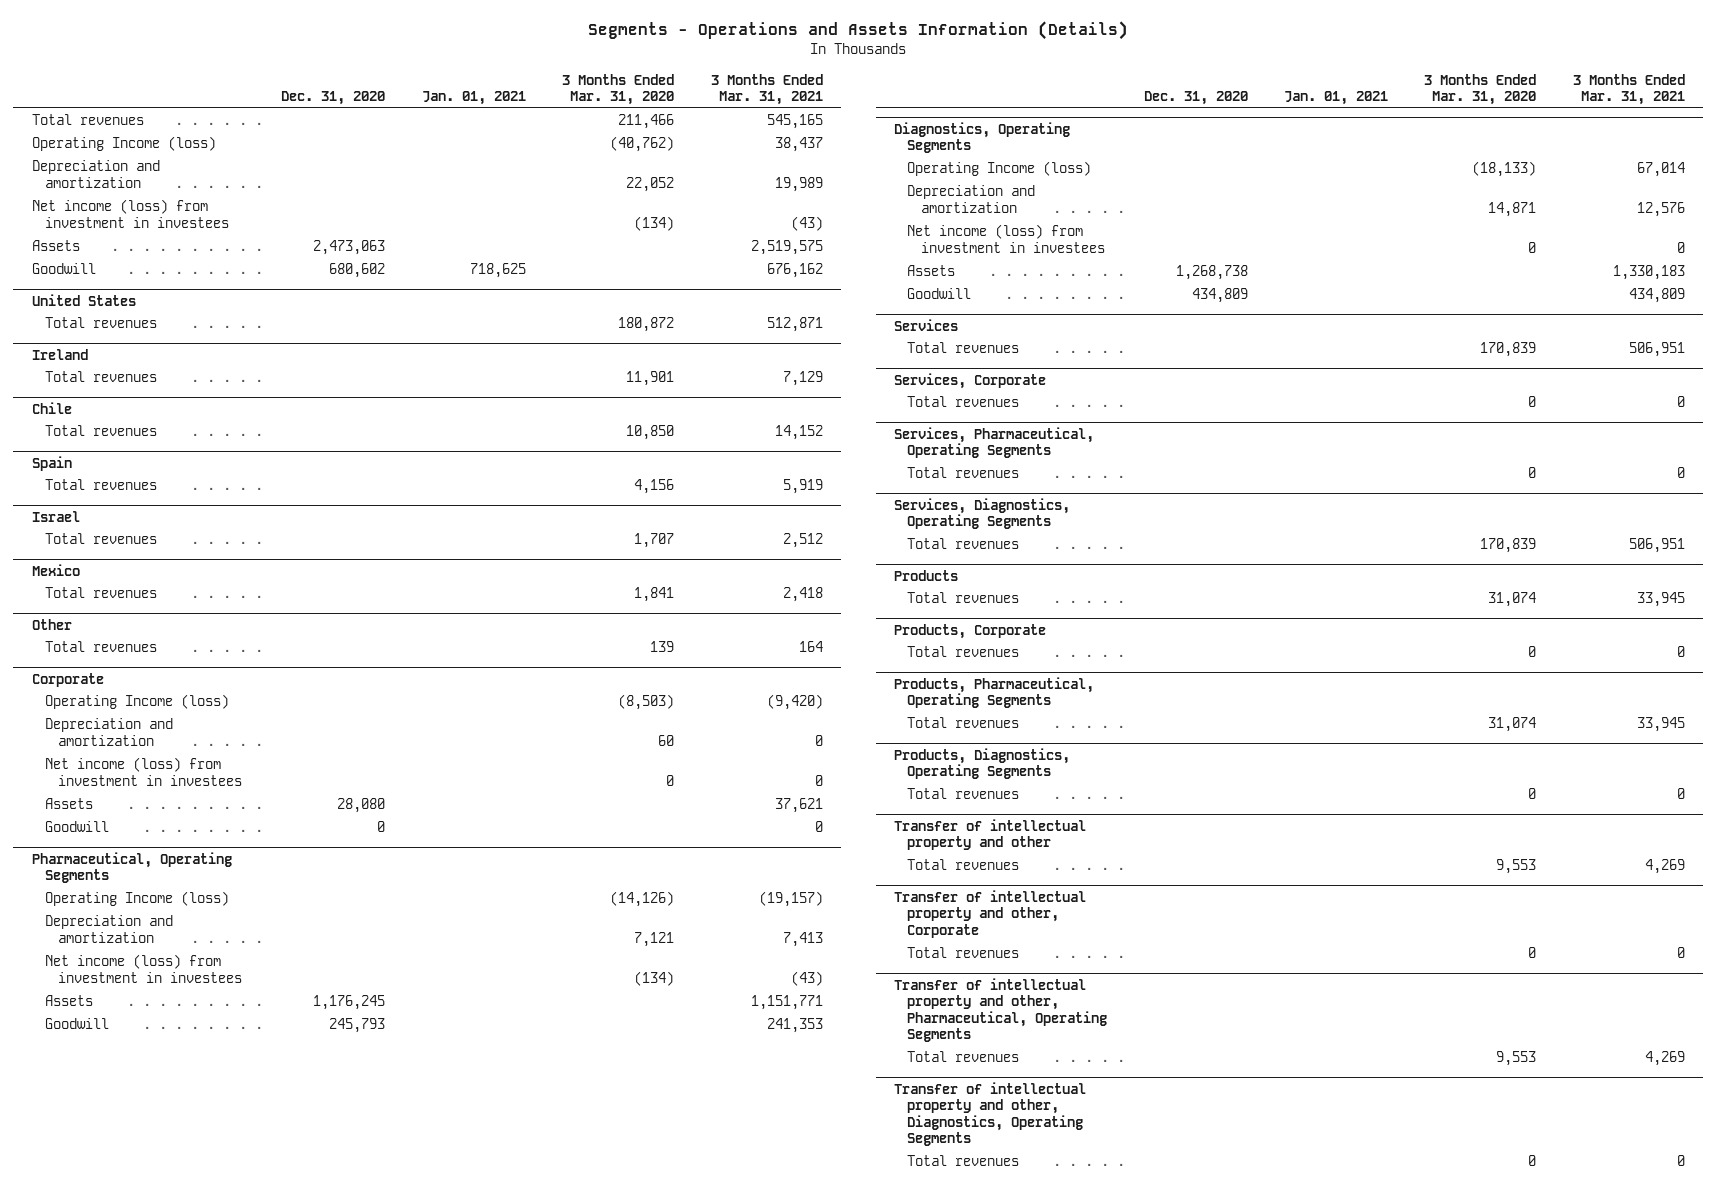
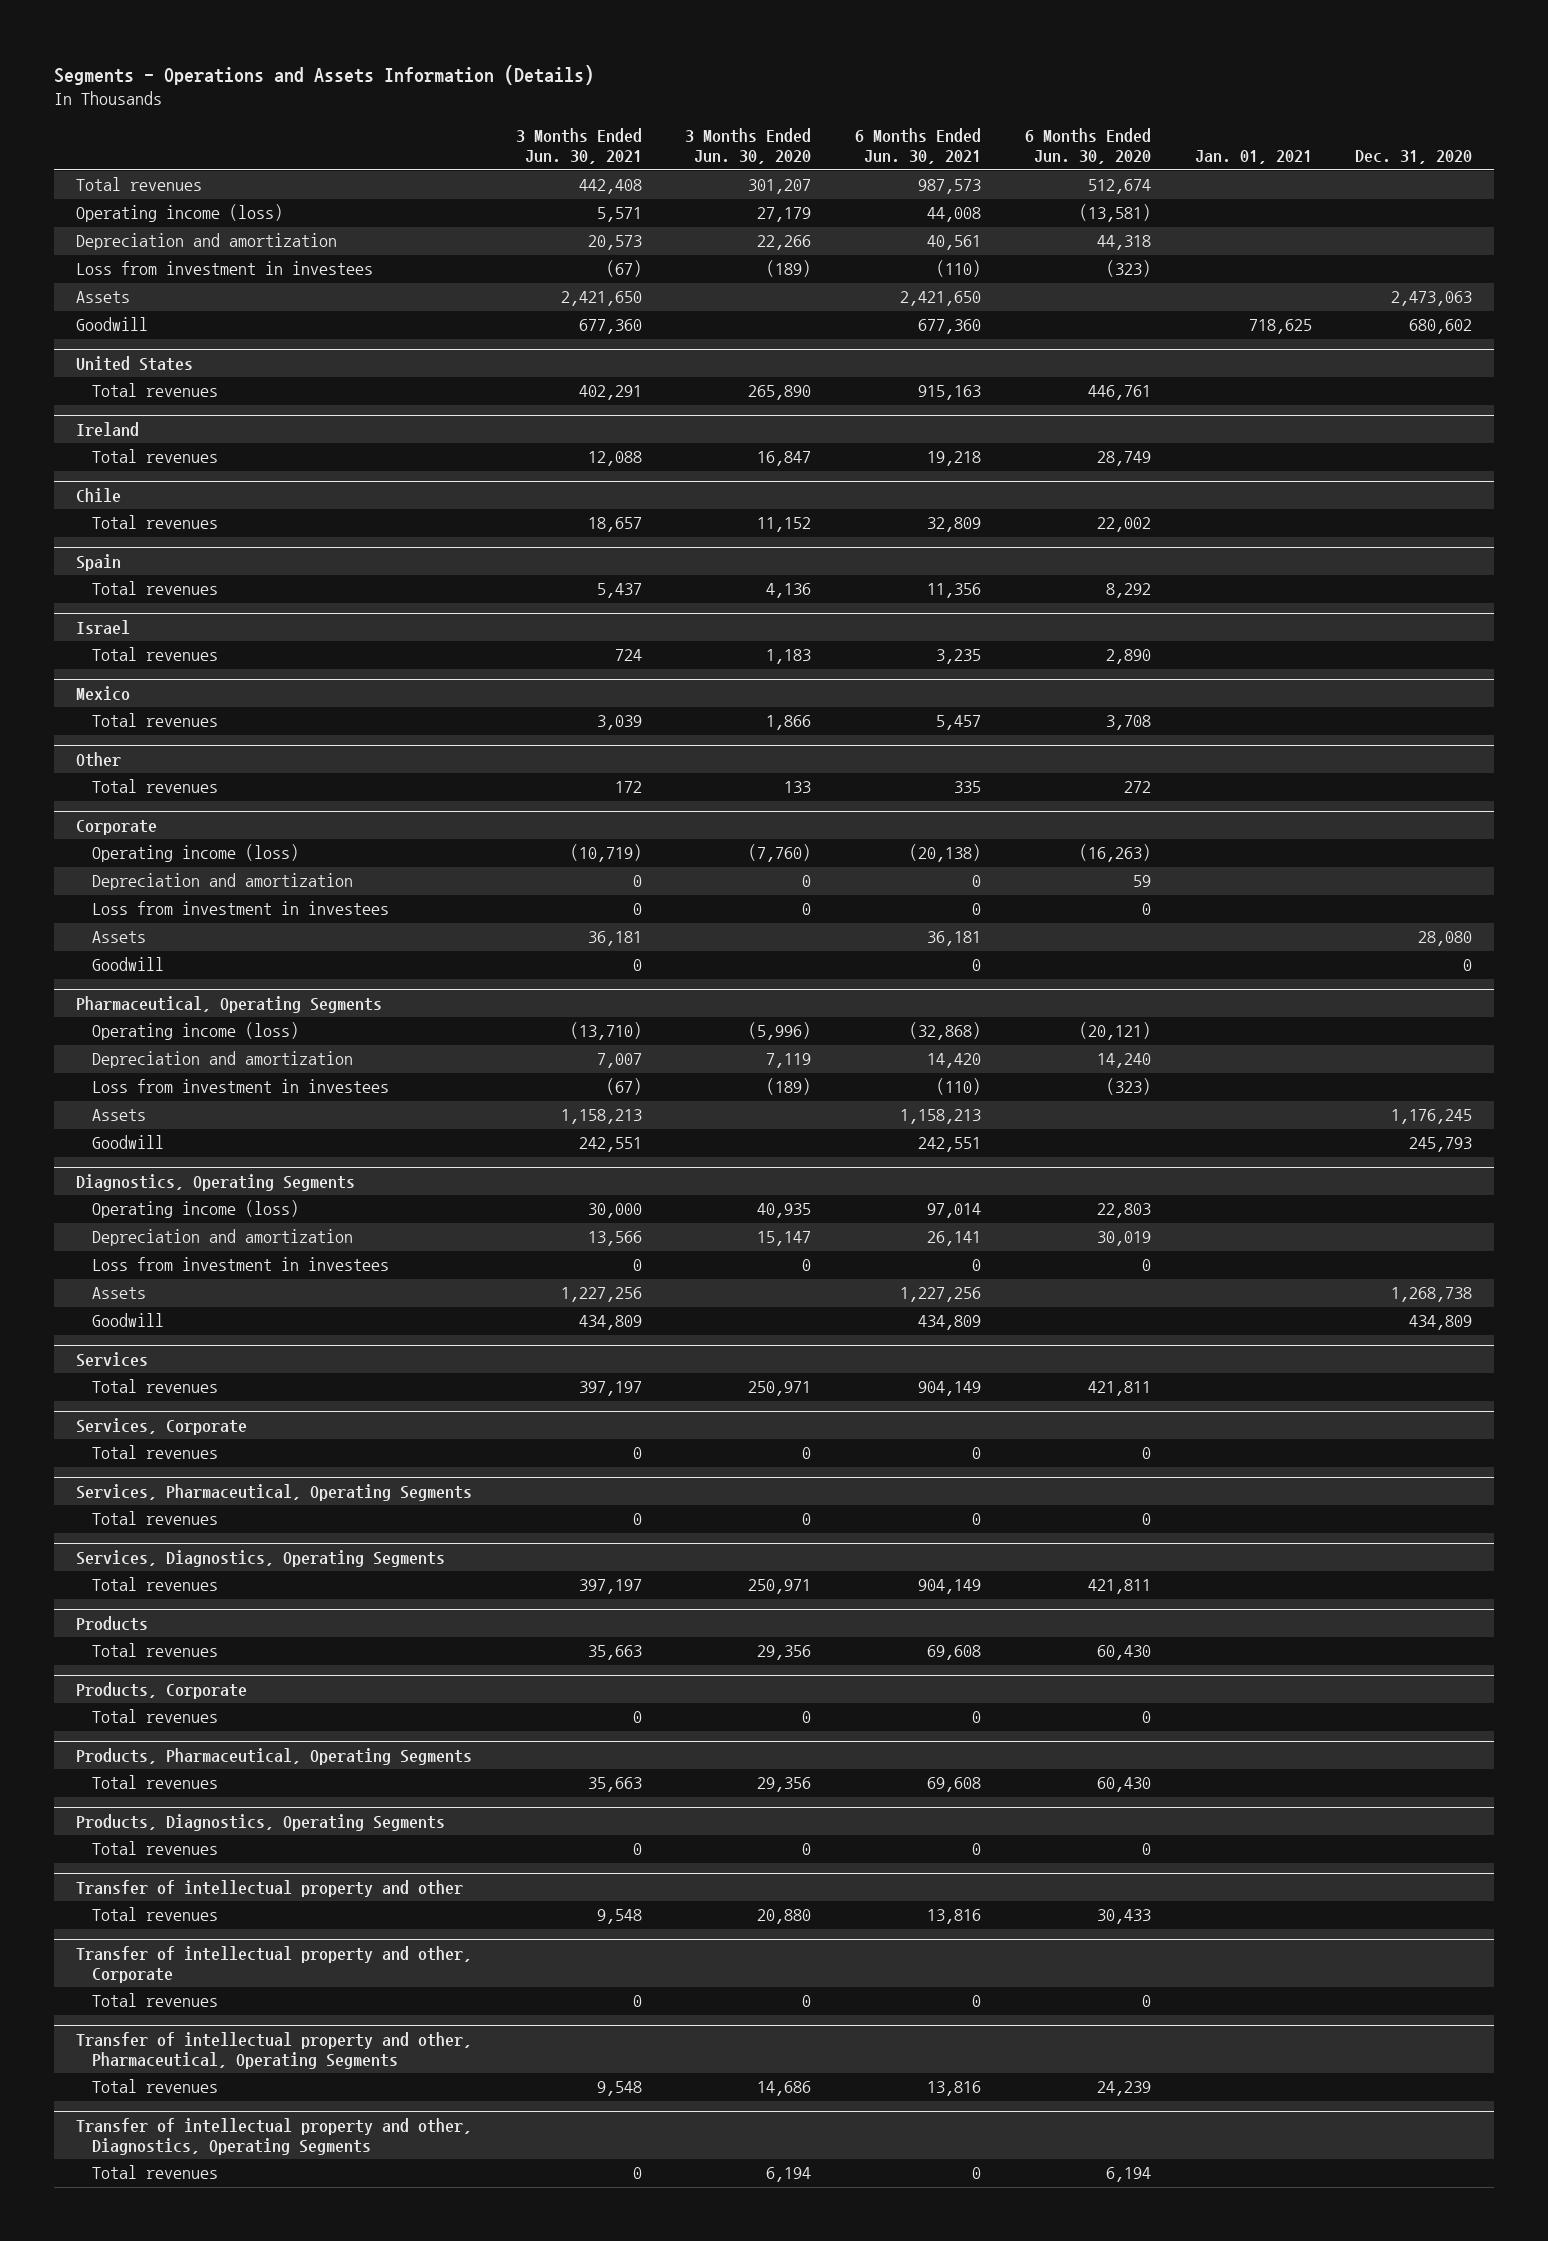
[562,73,675,106] 3 Months Ended Mar. 31, 2020 -> none
[710,73,823,106] 3 Months Ended Mar. 31, 2021 -> none
none -> [515,127,642,165] 3 Months Ended Jun. 30, 2021
none -> [685,127,812,165] 3 Months Ended Jun. 30, 2020
none -> [855,127,982,165] 6 Months Ended Jun. 30, 2021
none -> [1024,127,1151,165] 6 Months Ended Jun. 30, 2020
[31,136,216,152] Operating Income (loss) -> [75,204,283,223] Operating income (loss)
[31,199,229,229] Net income (loss) from investment in investees -> [75,261,373,276] Loss from investment in investees
[44,694,229,710] Operating Income (loss) -> [92,844,300,863] Operating income (loss)
[44,757,243,787] Net income (loss) from investment in investees -> [92,901,390,916] Loss from investment in investees
[44,891,229,907] Operating Income (loss) -> [92,1022,300,1041] Operating income (loss)
[44,954,243,984] Net income (loss) from investment in investees -> [92,1079,390,1094] Loss from investment in investees
[907,161,1092,177] Operating Income (loss) -> [92,1200,300,1219] Operating income (loss)
[907,224,1105,254] Net income (loss) from investment in investees -> [92,1257,390,1272] Loss from investment in investees

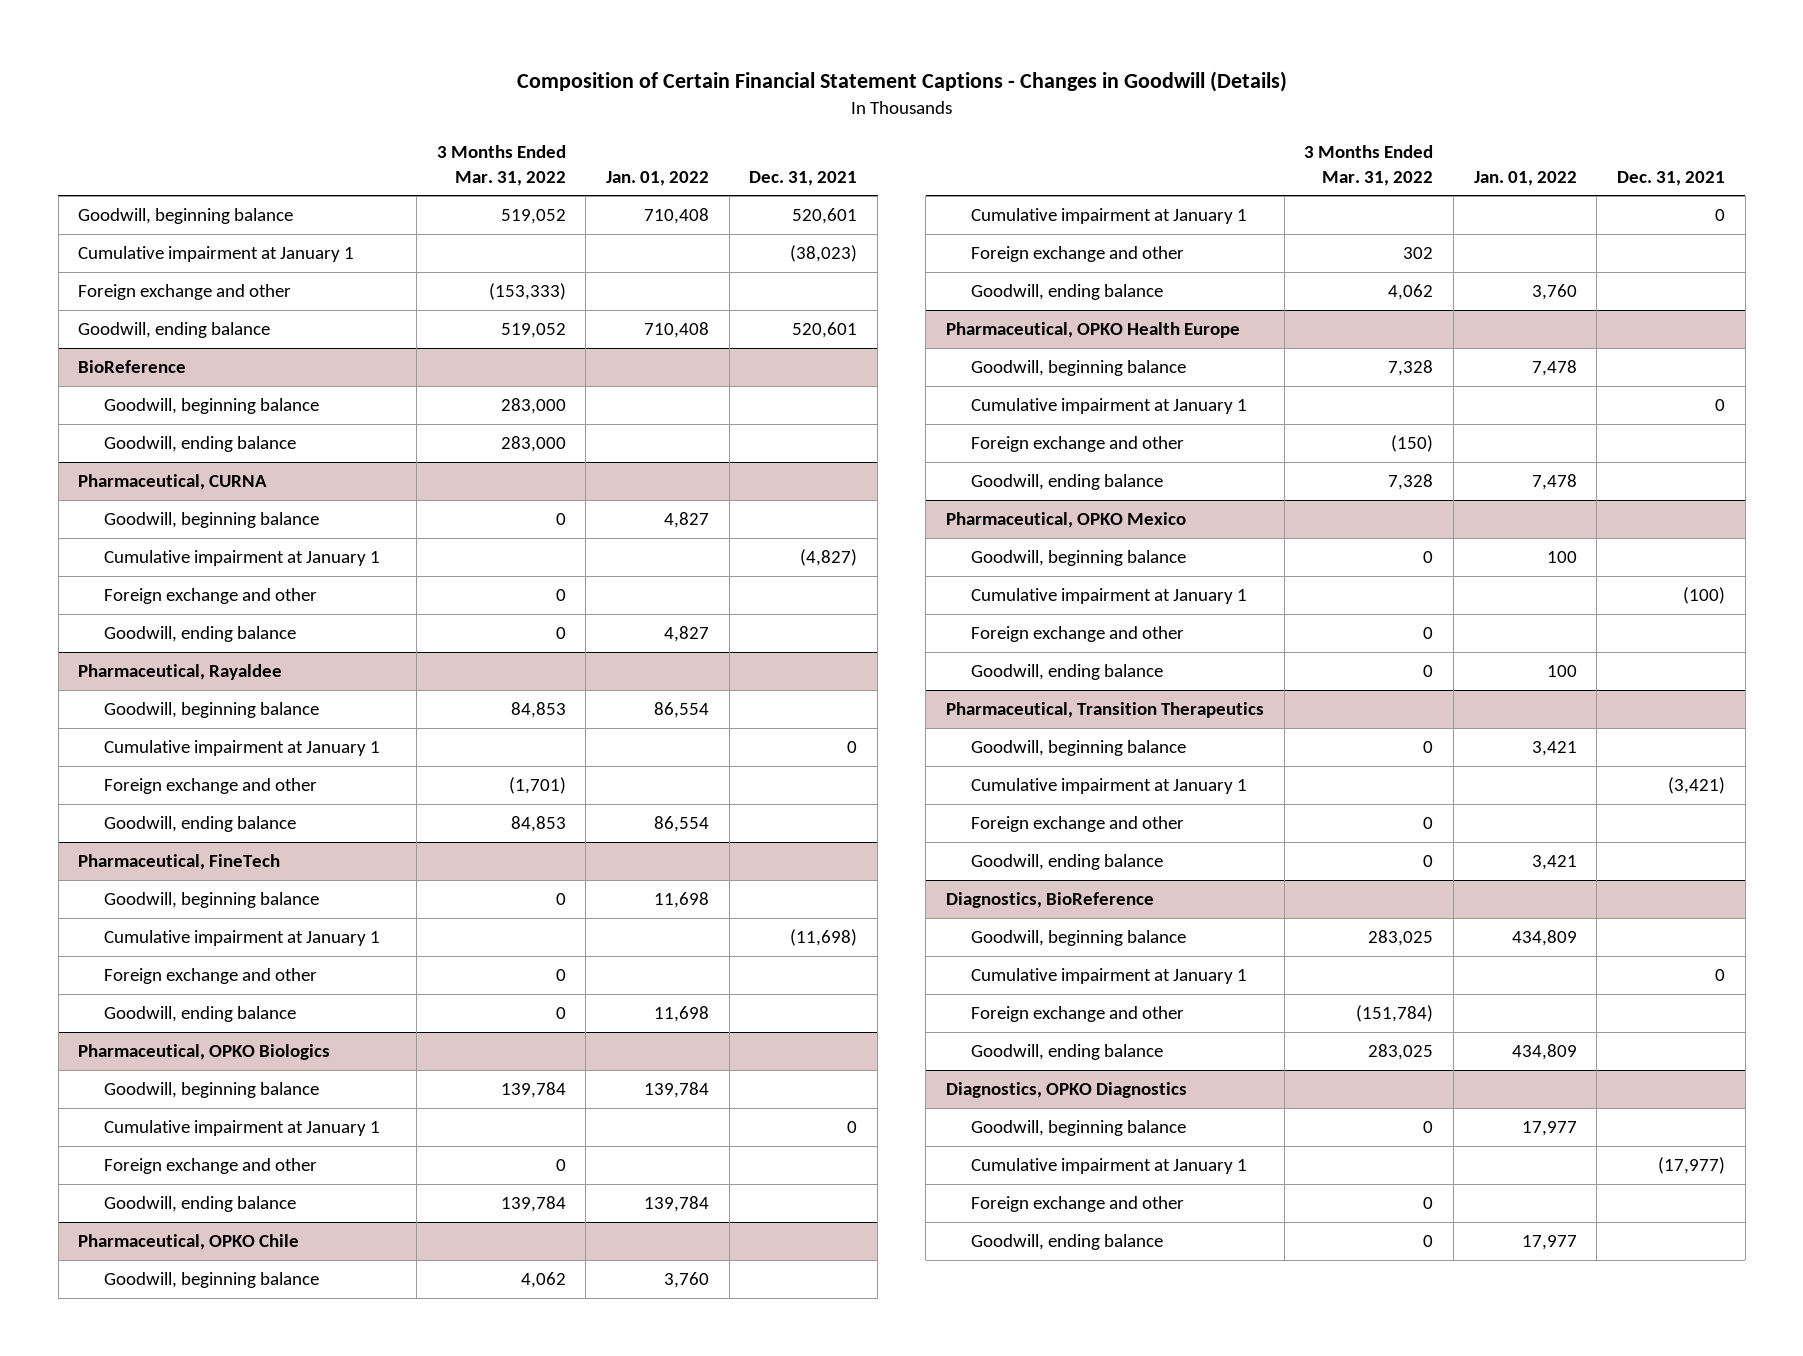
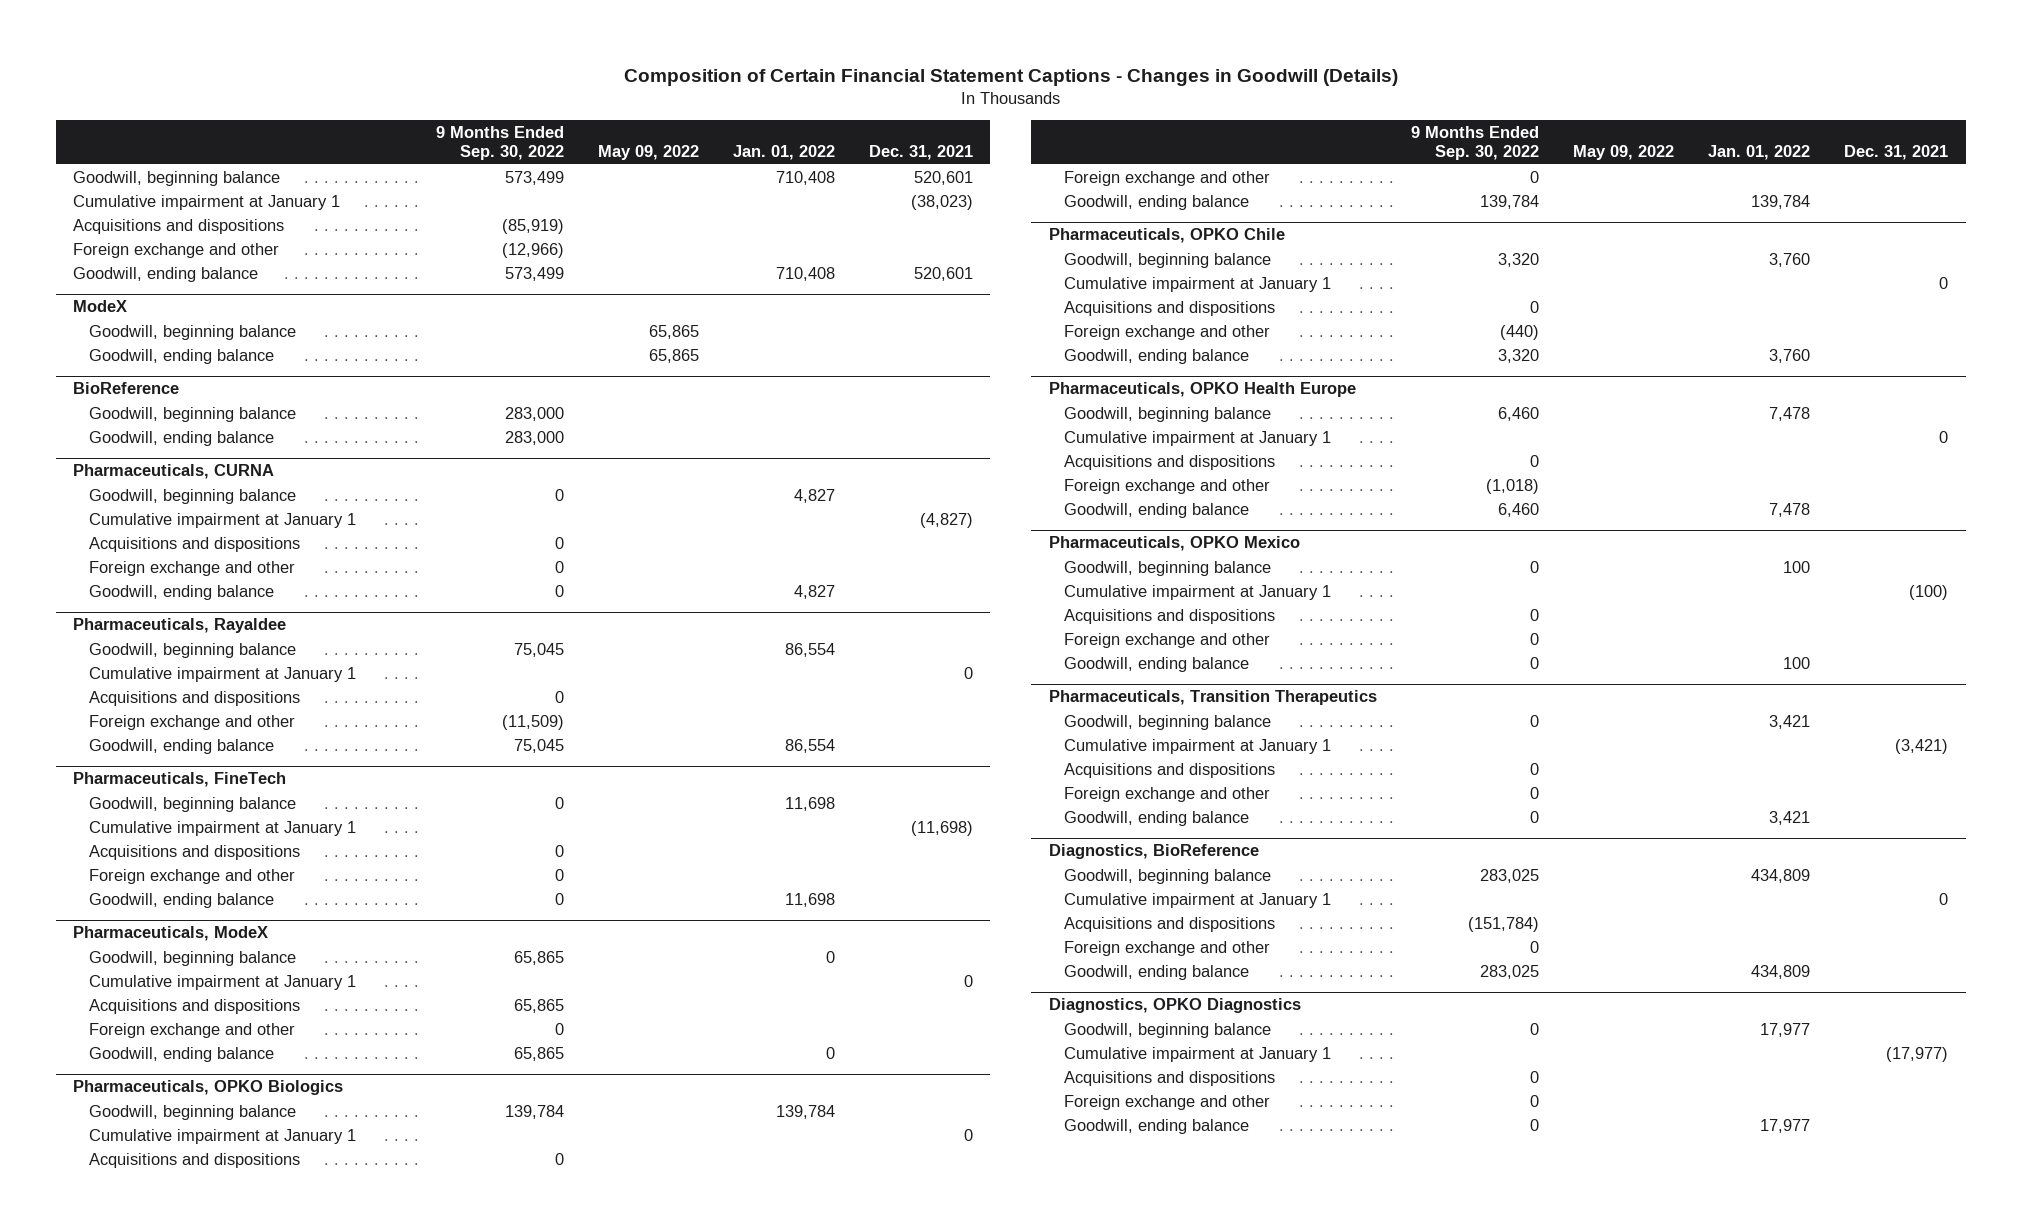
[436,145,566,186] 3 Months Ended Mar. 31, 2022 -> none
none -> [435,126,564,161] 9 Months Ended Sep. 30, 2022
none -> [597,145,699,161] May 09, 2022
none -> [73,218,285,234] Acquisitions and dispositions
none -> [73,300,128,313] ModeX
none -> [89,324,297,340] Goodwill, beginning balance
none -> [89,348,275,364] Goodwill, ending balance
[78,474,268,491] Pharmaceutical, CURNA -> [73,464,275,480] Pharmaceuticals, CURNA
none -> [89,536,301,552] Acquisitions and dispositions
[78,664,283,681] Pharmaceutical, Rayaldee -> [73,618,287,634] Pharmaceuticals, Rayaldee
none -> [89,690,301,706] Acquisitions and dispositions
[78,854,281,871] Pharmaceutical, FineTech -> [73,772,287,788] Pharmaceuticals, FineTech
none -> [89,844,301,860] Acquisitions and dispositions
none -> [73,926,269,942] Pharmaceuticals, ModeX
none -> [89,950,297,966] Goodwill, beginning balance
none -> [89,974,357,990] Cumulative impairment at January 1
none -> [89,998,301,1014] Acquisitions and dispositions
none -> [89,1022,296,1038] Foreign exchange and other
none -> [89,1046,275,1062] Goodwill, ending balance
[78,1044,331,1061] Pharmaceutical, OPKO Biologics -> [73,1080,344,1096] Pharmaceuticals, OPKO Biologics
none -> [89,1152,301,1168] Acquisitions and dispositions
[78,1234,300,1251] Pharmaceutical, OPKO Chile -> [1048,228,1285,244] Pharmaceuticals, OPKO Chile
none -> [1064,300,1276,316] Acquisitions and dispositions
[945,322,1240,339] Pharmaceutical, OPKO Health Europe -> [1048,382,1356,398] Pharmaceuticals, OPKO Health Europe
none -> [1064,454,1276,470] Acquisitions and dispositions
[945,512,1186,529] Pharmaceutical, OPKO Mexico -> [1048,536,1300,552] Pharmaceuticals, OPKO Mexico
none -> [1064,608,1276,624] Acquisitions and dispositions
[945,702,1264,719] Pharmaceutical, Transition Therapeutics -> [1048,690,1377,706] Pharmaceuticals, Transition Therapeutics
none -> [1064,762,1276,778] Acquisitions and dispositions
none -> [1064,916,1276,932] Acquisitions and dispositions
none -> [1064,1070,1276,1086] Acquisitions and dispositions

